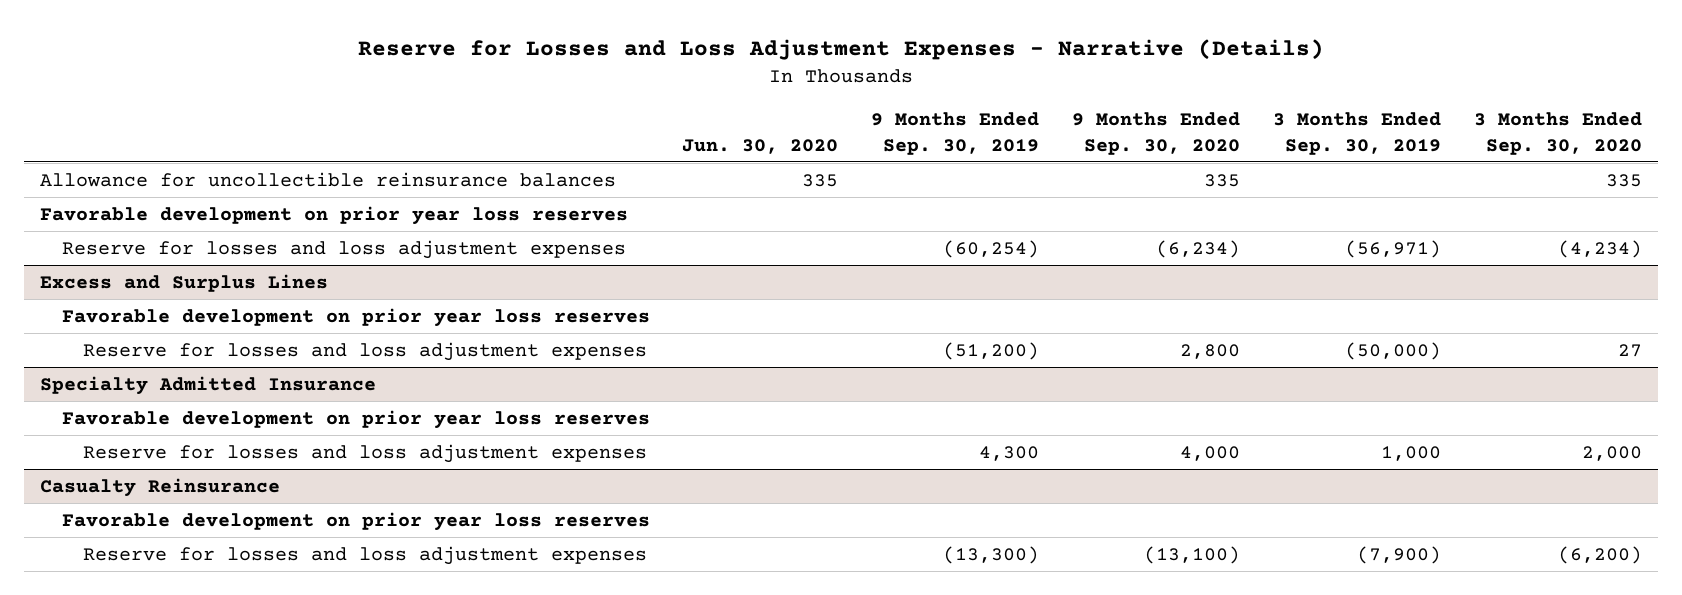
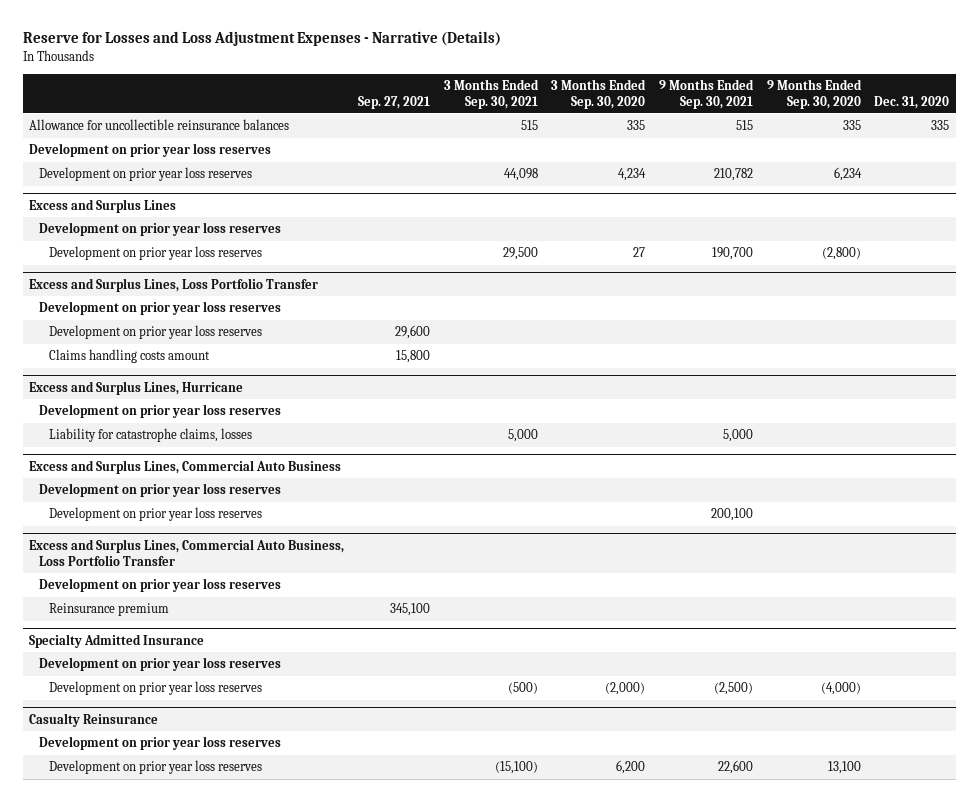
[682,138,839,154] Jun. 30, 2020 -> none
[871,111,1040,155] 9 Months Ended Sep. 30, 2019 -> none
[1272,111,1441,155] 3 Months Ended Sep. 30, 2019 -> none
none -> [358,95,431,109] Sep. 27, 2021
none -> [443,79,539,109] 3 Months Ended Sep. 30, 2021
none -> [659,79,755,109] 9 Months Ended Sep. 30, 2021
none -> [874,95,950,109] Dec. 31, 2020
[61,239,626,259] Reserve for losses and loss adjustment expenses -> none
[40,205,629,225] Favorable development on prior year loss reserves -> [29,143,272,158] Development on prior year loss reserves
none -> [39,167,253,182] Development on prior year loss reserves
[82,341,647,361] Reserve for losses and loss adjustment expenses -> none
[61,307,650,327] Favorable development on prior year loss reserves -> [39,222,282,237] Development on prior year loss reserves
none -> [49,246,263,261] Development on prior year loss reserves
none -> [29,278,319,293] Excess and Surplus Lines, Loss Portfolio Transfer
none -> [39,301,282,316] Development on prior year loss reserves
none -> [49,325,263,340] Development on prior year loss reserves
none -> [49,349,211,364] Claims handling costs amount
none -> [29,381,244,396] Excess and Surplus Lines, Hurricane
none -> [39,404,282,419] Development on prior year loss reserves
none -> [49,428,253,443] Liability for catastrophe claims, losses
none -> [29,460,342,475] Excess and Surplus Lines, Commercial Auto Business
none -> [39,483,282,498] Development on prior year loss reserves
none -> [49,507,263,522] Development on prior year loss reserves
none -> [29,539,345,566] Excess and Surplus Lines, Commercial Auto Business, Loss Portfolio Transfer
none -> [39,578,282,593] Development on prior year loss reserves
none -> [49,603,170,617] Reinsurance premium
[82,443,647,463] Reserve for losses and loss adjustment expenses -> none
[61,409,650,429] Favorable development on prior year loss reserves -> [39,657,282,672] Development on prior year loss reserves
none -> [49,681,263,696] Development on prior year loss reserves
[82,545,647,565] Reserve for losses and loss adjustment expenses -> none
[61,511,650,531] Favorable development on prior year loss reserves -> [39,736,282,751] Development on prior year loss reserves
none -> [49,760,263,775] Development on prior year loss reserves

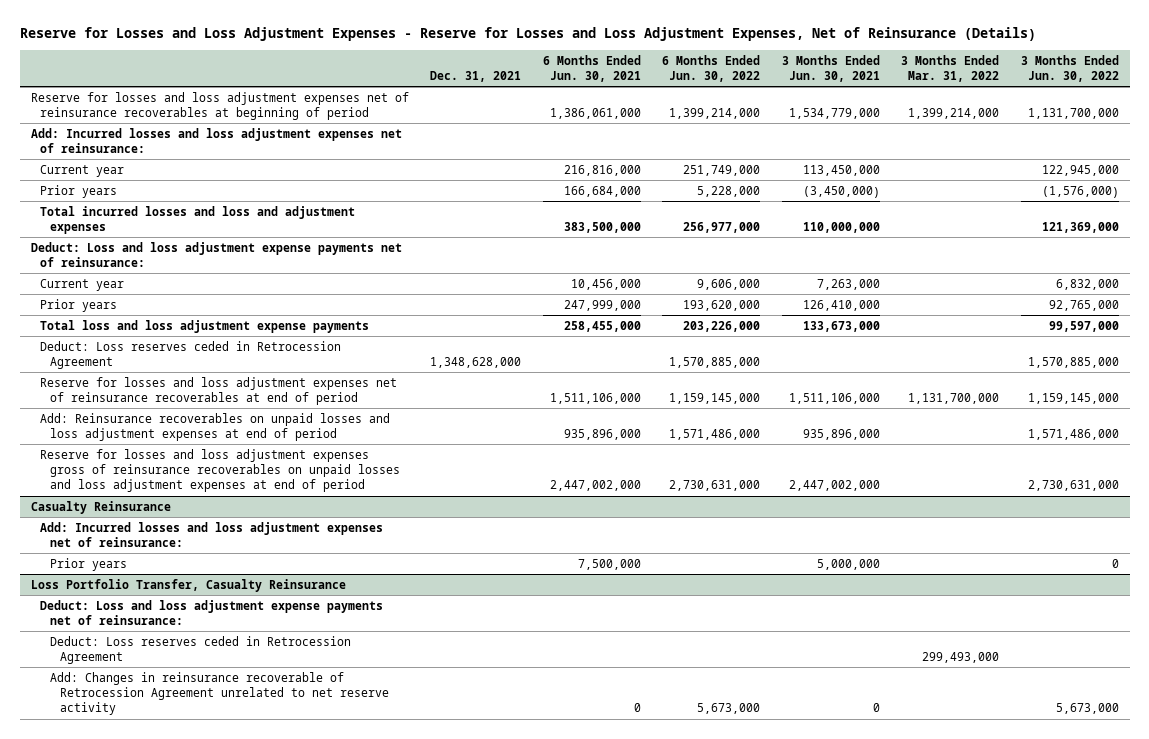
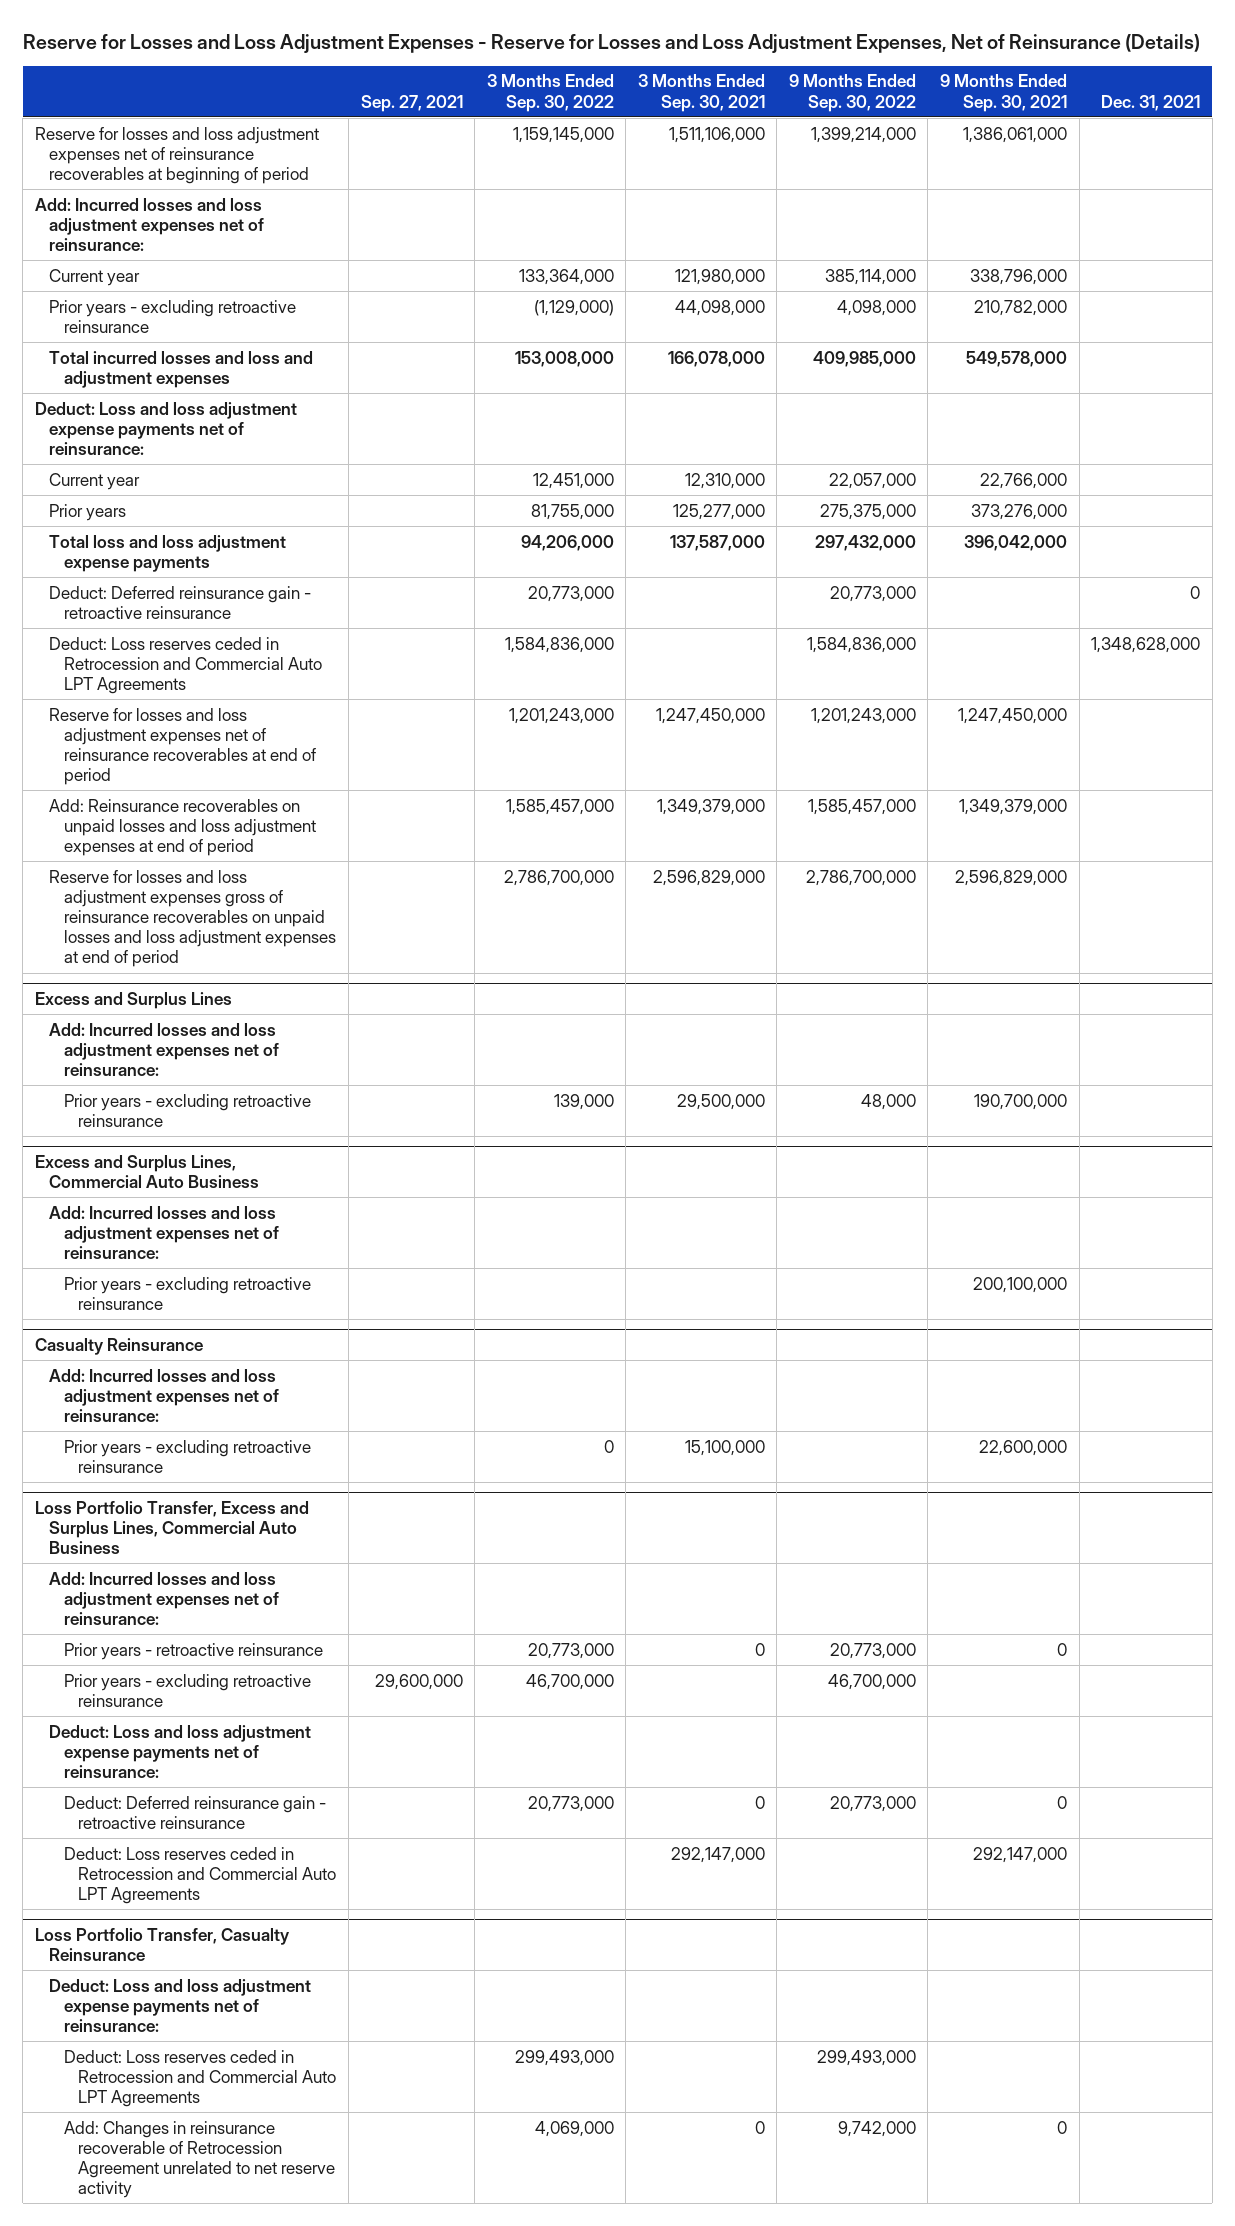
[542,54,641,82] 6 Months Ended Jun. 30, 2021 -> none
[662,54,761,82] 6 Months Ended Jun. 30, 2022 -> none
[781,54,880,82] 3 Months Ended Jun. 30, 2021 -> none
[901,54,1000,82] 3 Months Ended Mar. 31, 2022 -> none
[1020,54,1119,82] 3 Months Ended Jun. 30, 2022 -> none
none -> [360,94,463,112] Sep. 27, 2021
none -> [486,74,614,112] 3 Months Ended Sep. 30, 2022
none -> [637,74,765,112] 3 Months Ended Sep. 30, 2021
none -> [788,74,916,112] 9 Months Ended Sep. 30, 2022
none -> [940,74,1068,112] 9 Months Ended Sep. 30, 2021
[40,184,118,198] Prior years -> [49,299,297,333] Prior years - excluding retroactive reinsurance
none -> [49,585,312,619] Deduct: Deferred reinsurance gain - retroactive reinsurance
[40,340,342,370] Deduct: Loss reserves ceded in Retrocession Agreement -> [49,636,322,694] Deduct: Loss reserves ceded in Retrocession and Commercial Auto LPT Agreements
none -> [34,991,232,1009] Excess and Surplus Lines
none -> [49,1022,279,1076] Add: Incurred losses and loss adjustment expenses net of reinsurance:
none -> [63,1093,311,1127] Prior years - excluding retroactive reinsurance
none -> [34,1154,260,1188] Excess and Surplus Lines, Commercial Auto Business
none -> [49,1205,279,1259] Add: Incurred losses and loss adjustment expenses net of reinsurance:
none -> [63,1276,311,1310] Prior years - excluding retroactive reinsurance
[50,557,128,571] Prior years -> [63,1439,311,1473] Prior years - excluding retroactive reinsurance
none -> [34,1500,309,1554] Loss Portfolio Transfer, Excess and Surplus Lines, Commercial Auto Business
none -> [49,1571,279,1625] Add: Incurred losses and loss adjustment expenses net of reinsurance:
none -> [63,1642,323,1660] Prior years - retroactive reinsurance
none -> [63,1673,311,1707] Prior years - excluding retroactive reinsurance
none -> [49,1724,312,1778] Deduct: Loss and loss adjustment expense payments net of reinsurance:
none -> [63,1795,326,1829] Deduct: Deferred reinsurance gain - retroactive reinsurance
none -> [63,1846,337,1904] Deduct: Loss reserves ceded in Retrocession and Commercial Auto LPT Agreements
[50,635,352,665] Deduct: Loss reserves ceded in Retrocession Agreement -> [63,2049,337,2107] Deduct: Loss reserves ceded in Retrocession and Commercial Auto LPT Agreements

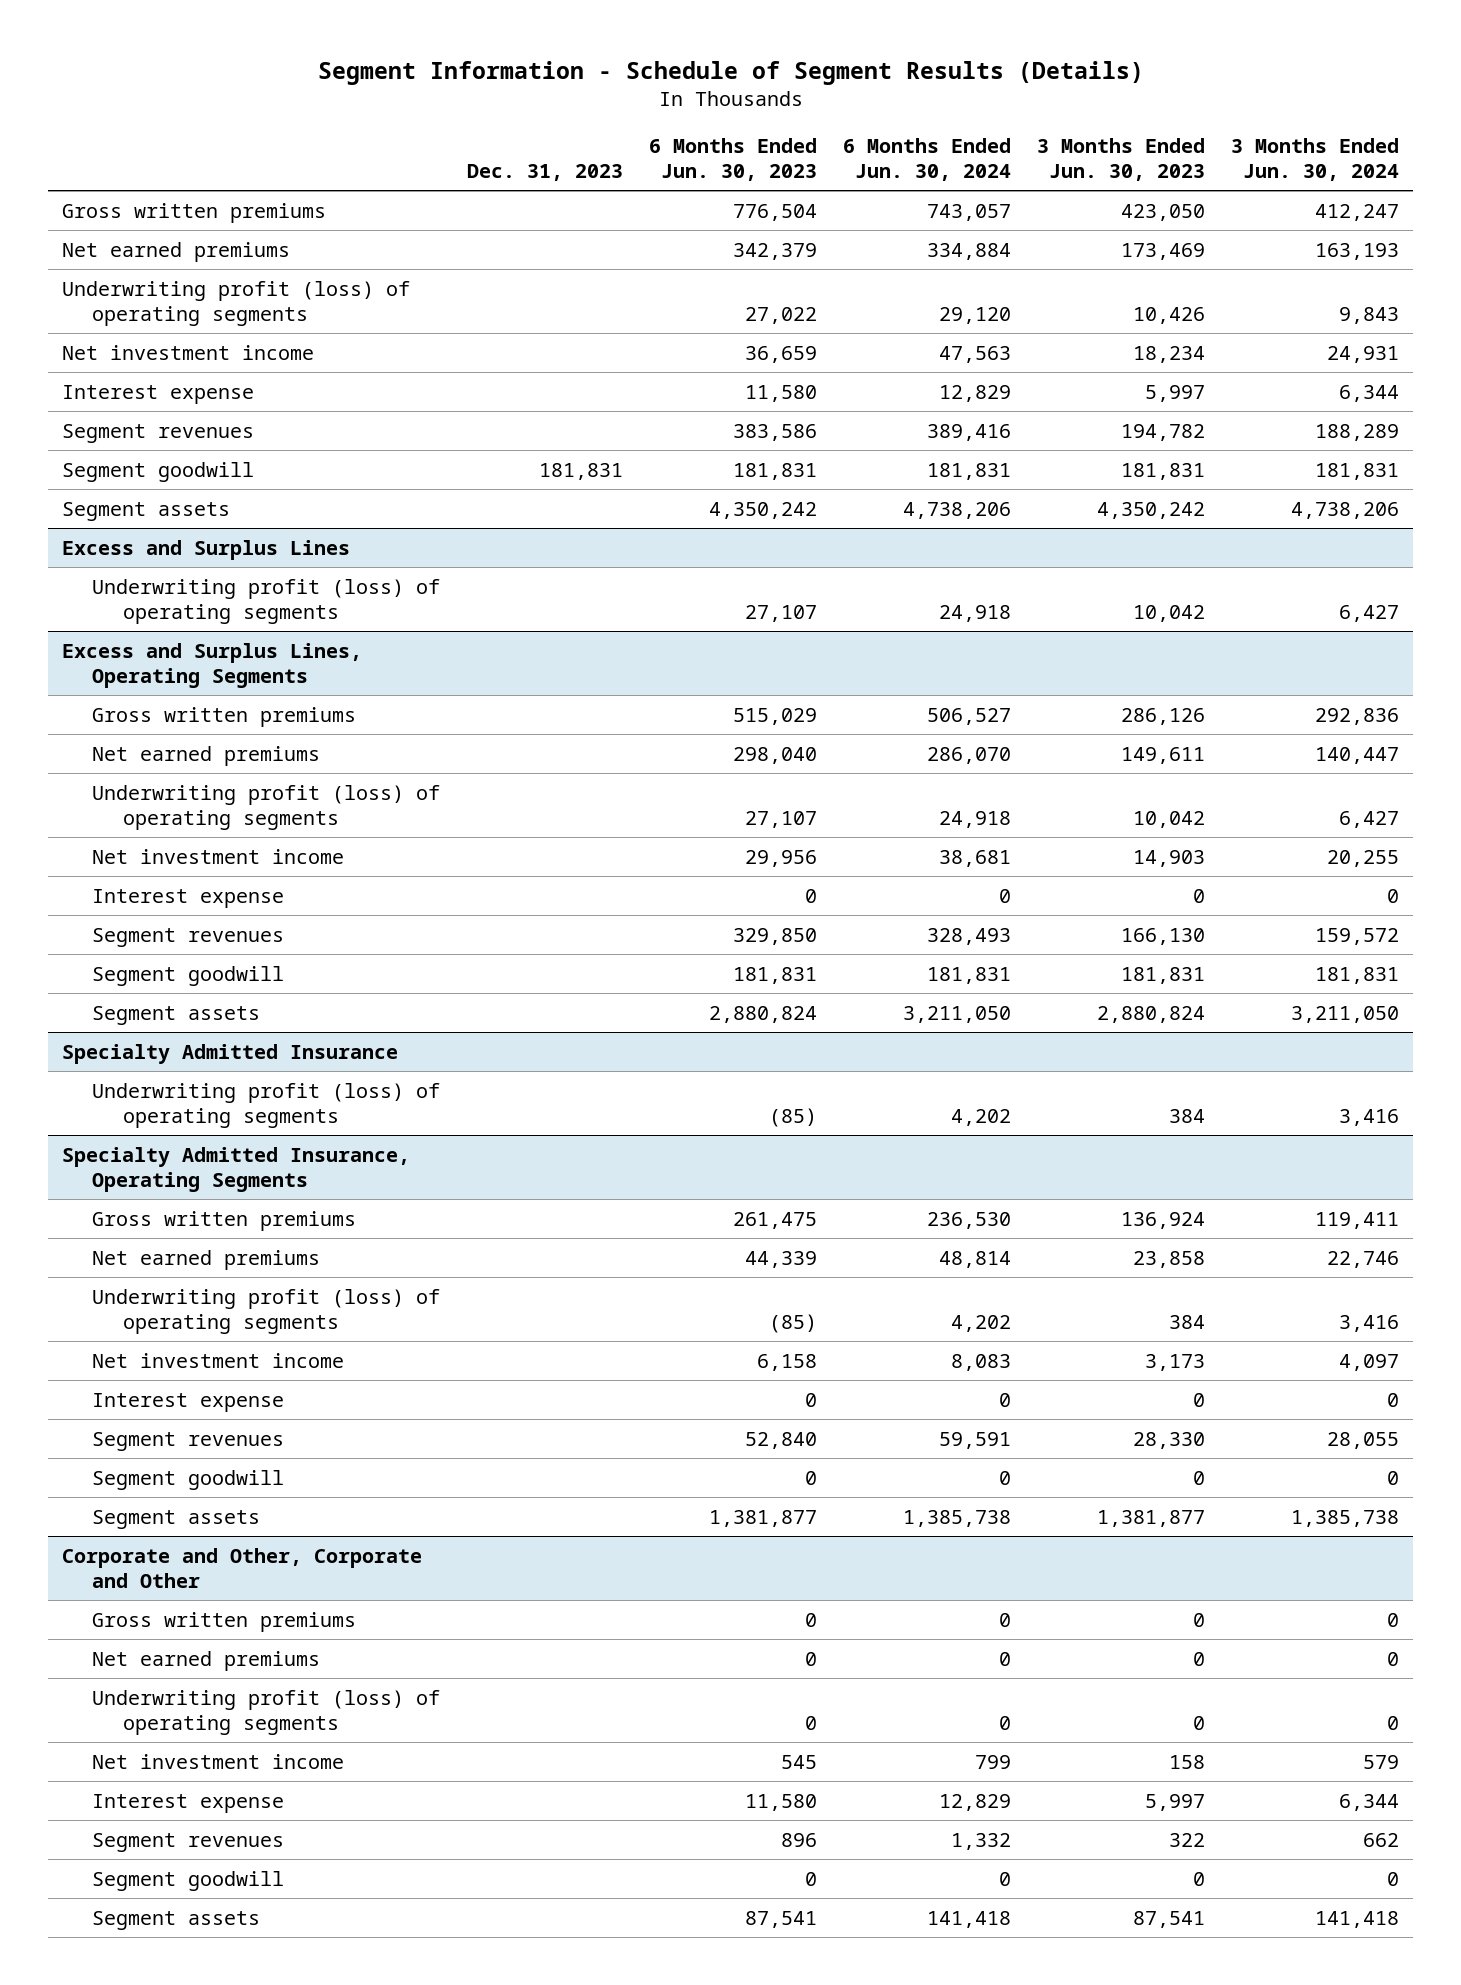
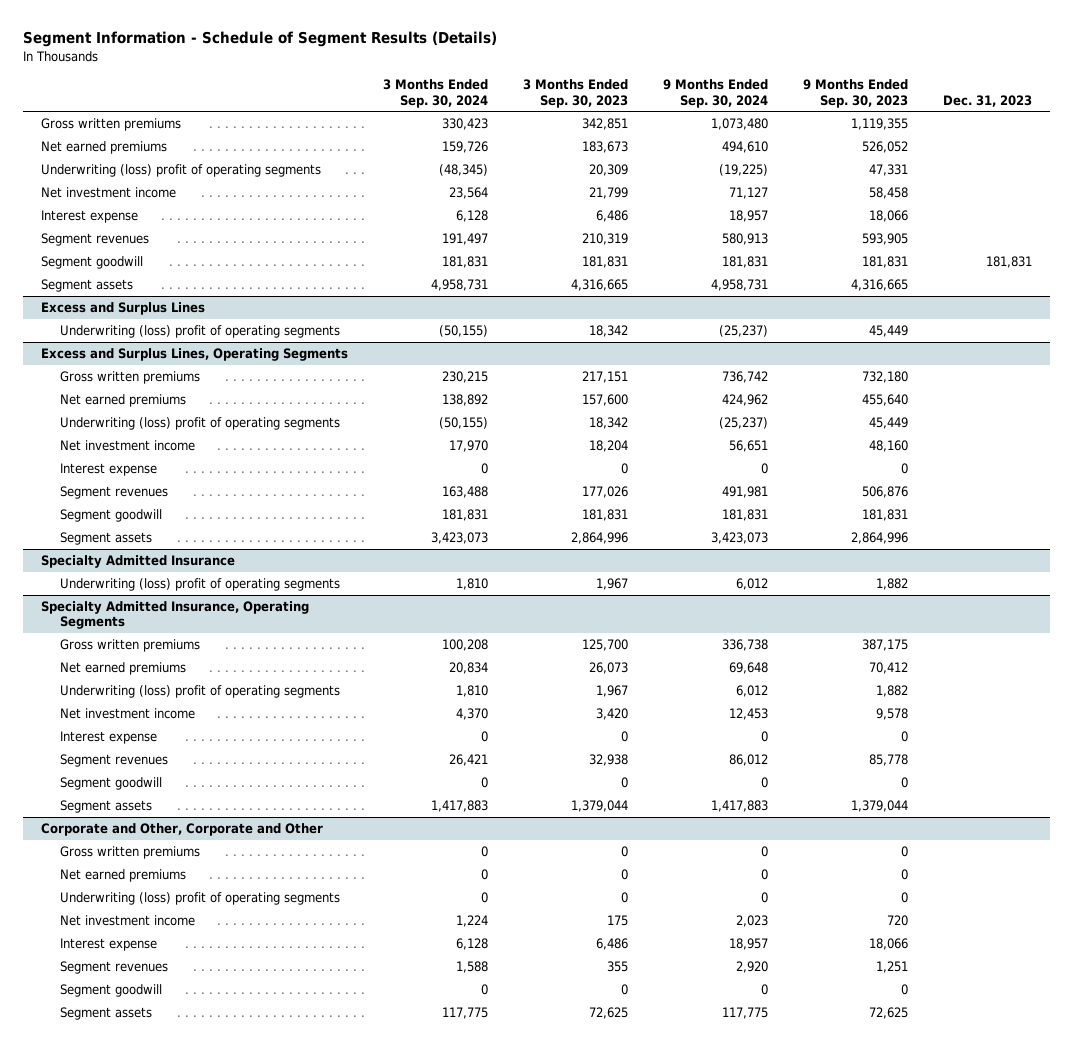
[648,137,817,181] 6 Months Ended Jun. 30, 2023 -> none
[843,137,1012,181] 6 Months Ended Jun. 30, 2024 -> none
[1037,137,1206,181] 3 Months Ended Jun. 30, 2023 -> none
[1231,137,1400,181] 3 Months Ended Jun. 30, 2024 -> none
none -> [382,79,488,108] 3 Months Ended Sep. 30, 2024
none -> [523,79,629,108] 3 Months Ended Sep. 30, 2023
none -> [663,79,769,108] 9 Months Ended Sep. 30, 2024
none -> [803,79,909,108] 9 Months Ended Sep. 30, 2023
[61,280,410,326] Underwriting profit (loss) of operating segments -> [40,164,321,178] Underwriting (loss) profit of operating segments
[92,578,441,624] Underwriting profit (loss) of operating segments -> [59,325,340,339] Underwriting (loss) profit of operating segments
[92,784,441,830] Underwriting profit (loss) of operating segments -> [59,417,340,431] Underwriting (loss) profit of operating segments
[92,1082,441,1128] Underwriting profit (loss) of operating segments -> [59,578,340,592] Underwriting (loss) profit of operating segments
[92,1288,441,1334] Underwriting profit (loss) of operating segments -> [59,685,340,699] Underwriting (loss) profit of operating segments
[92,1689,441,1735] Underwriting profit (loss) of operating segments -> [59,892,340,906] Underwriting (loss) profit of operating segments

